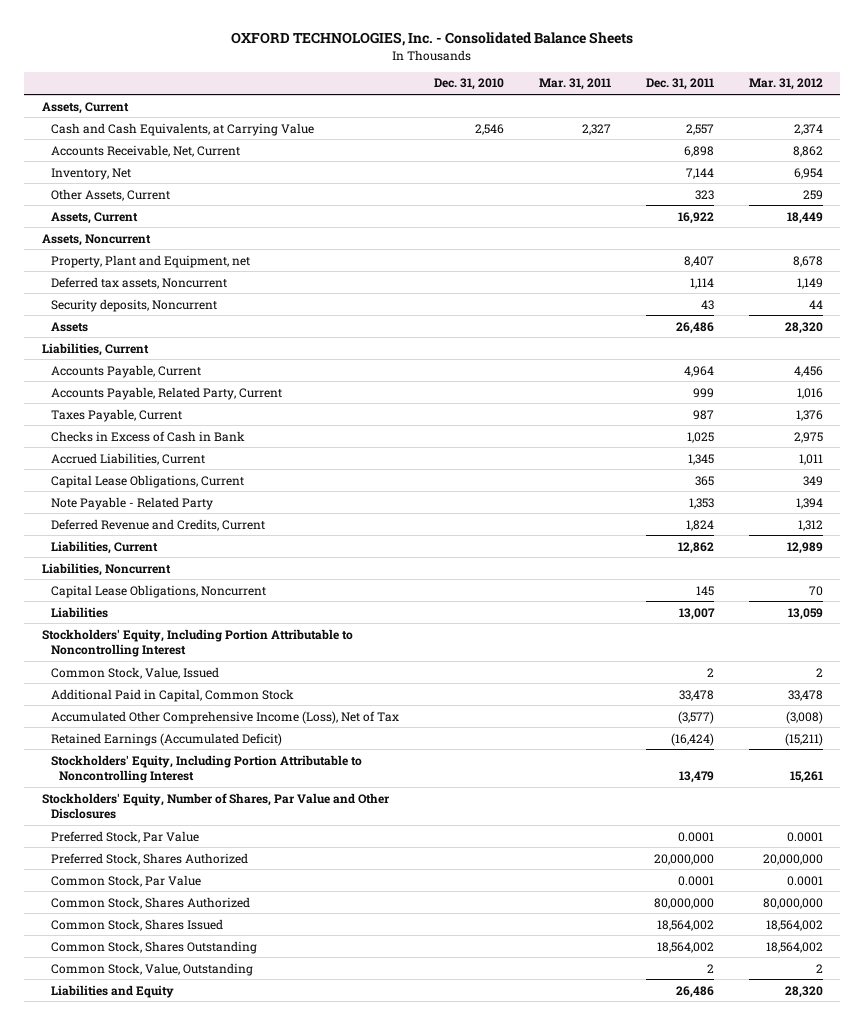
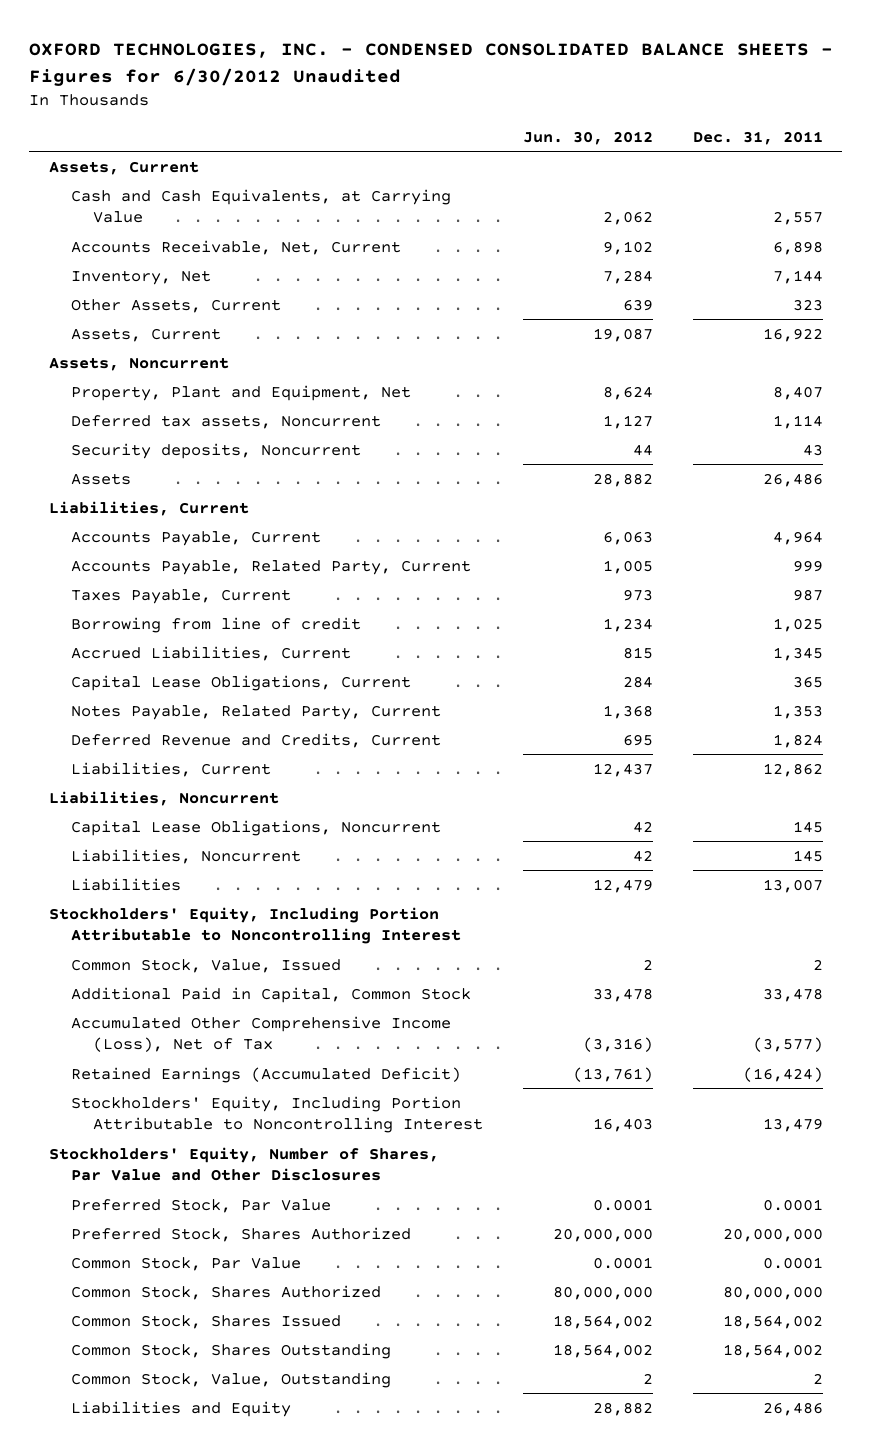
[231,32,634,47] OXFORD TECHNOLOGIES, Inc. - Consolidated Balance Sheets -> [28,43,833,87] OXFORD TECHNOLOGIES, INC. - CONDENSED CONSOLIDATED BALANCE SHEETS - Figures for 6/30/2012 Unaudited
[433,78,504,91] Dec. 31, 2010 -> none
[538,78,611,91] Mar. 31, 2011 -> none
[748,78,823,91] Mar. 31, 2012 -> none
none -> [522,130,653,145] Jun. 30, 2012
[50,254,250,268] Property, Plant and Equipment, net -> [70,384,411,401] Property, Plant and Equipment, Net
[50,430,245,442] Checks in Excess of Cash in Bank -> [70,616,361,633] Borrowing from line of credit
[50,496,213,510] Note Payable - Related Party -> [70,704,441,720] Notes Payable, Related Party, Current
none -> [70,848,301,864] Liabilities, Noncurrent

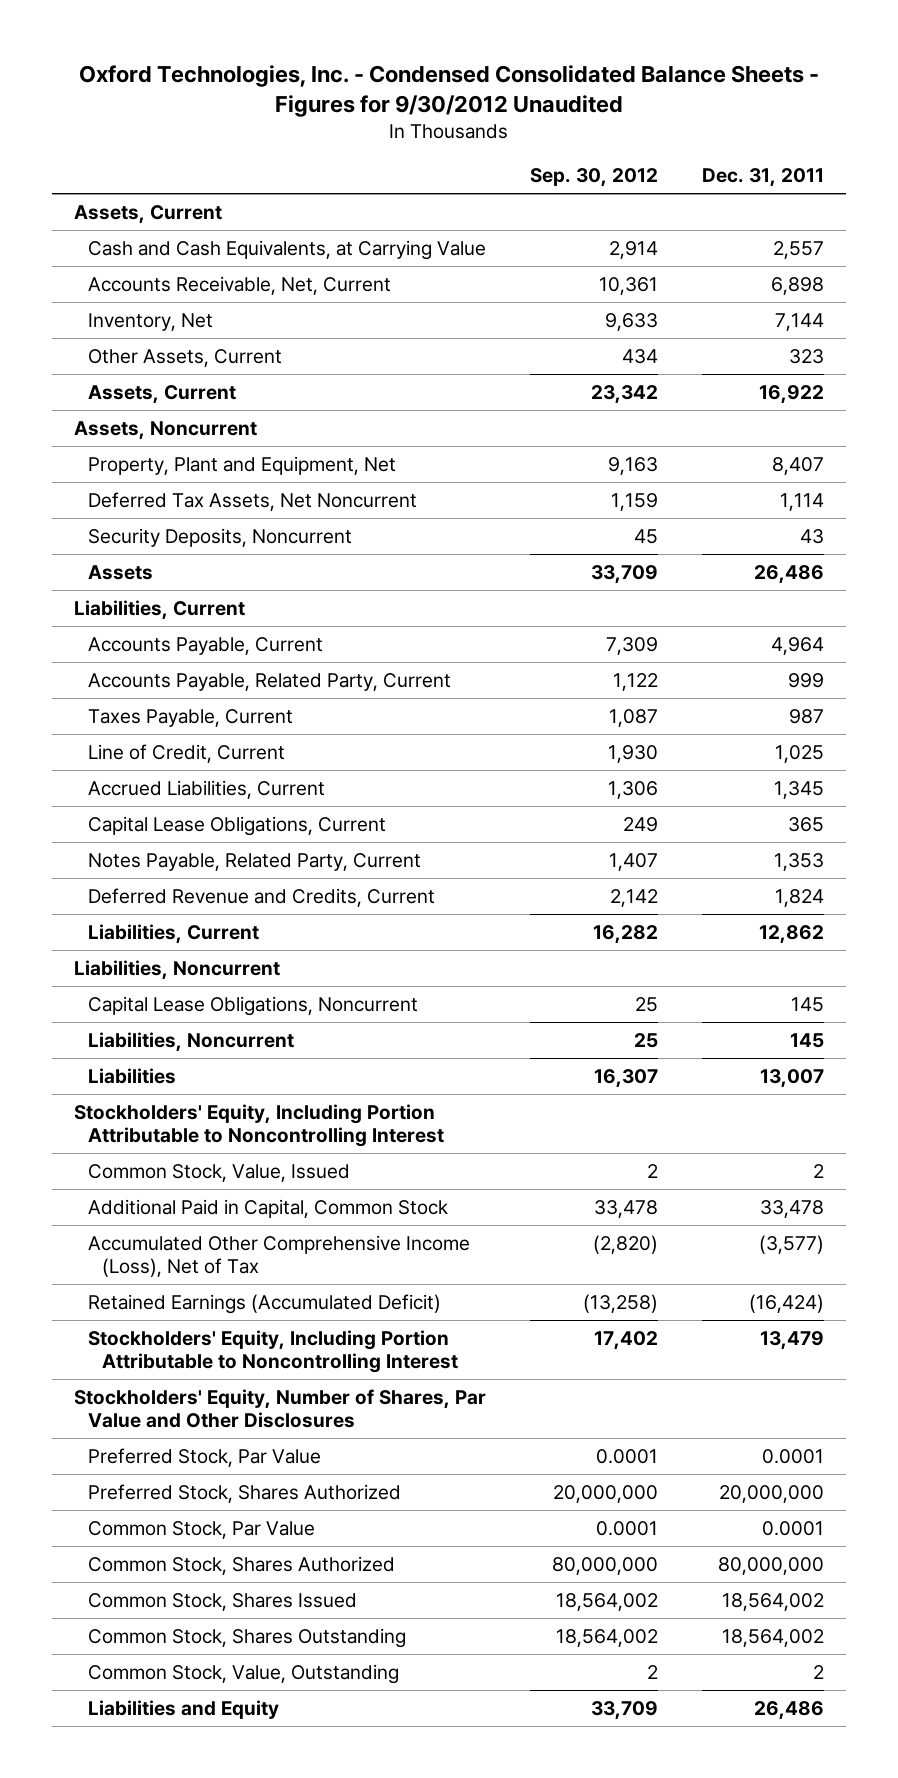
[28,43,833,87] OXFORD TECHNOLOGIES, INC. - CONDENSED CONSOLIDATED BALANCE SHEETS - Figures for 6/30/2012 Unaudited -> [79,64,820,117] Oxford Technologies, Inc. - Condensed Consolidated Balance Sheets - Figures for 9/30/2012 Unaudited
[522,130,653,145] Jun. 30, 2012 -> none
none -> [530,168,659,188] Sep. 30, 2012
[70,414,381,429] Deferred tax assets, Noncurrent -> [87,491,417,511] Deferred Tax Assets, Net Noncurrent
[70,442,361,459] Security deposits, Noncurrent -> [87,527,352,547] Security Deposits, Noncurrent
[70,616,361,633] Borrowing from line of credit -> [87,743,285,763] Line of Credit, Current

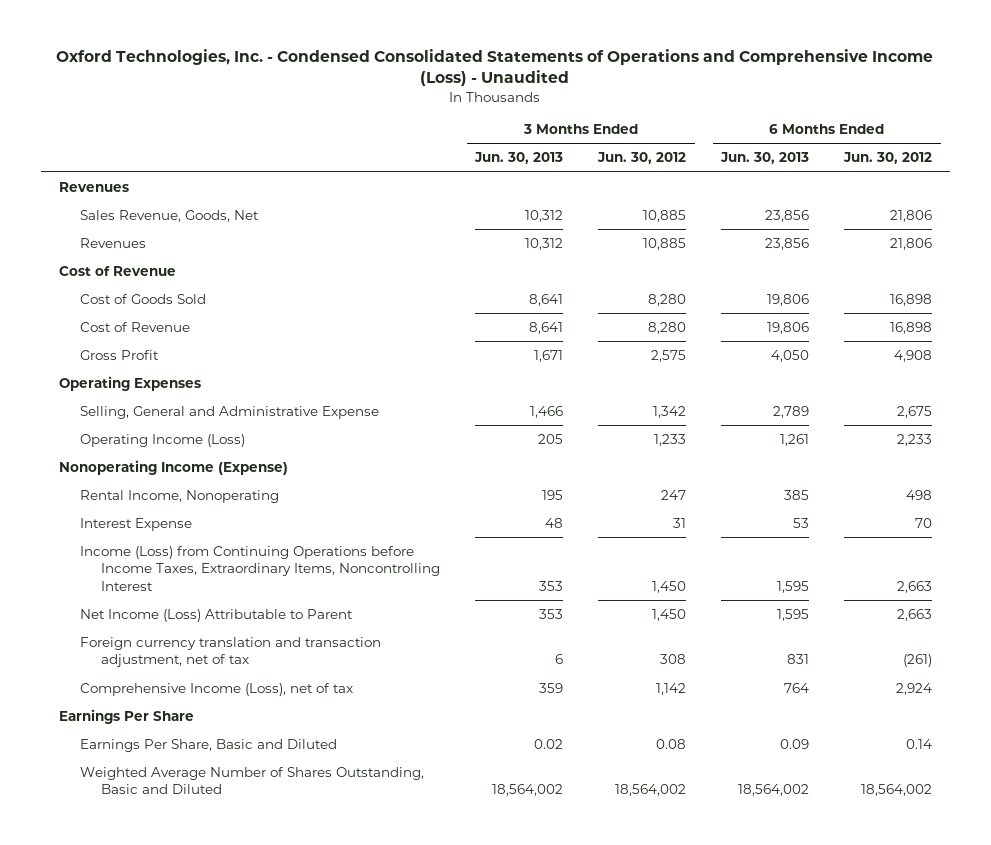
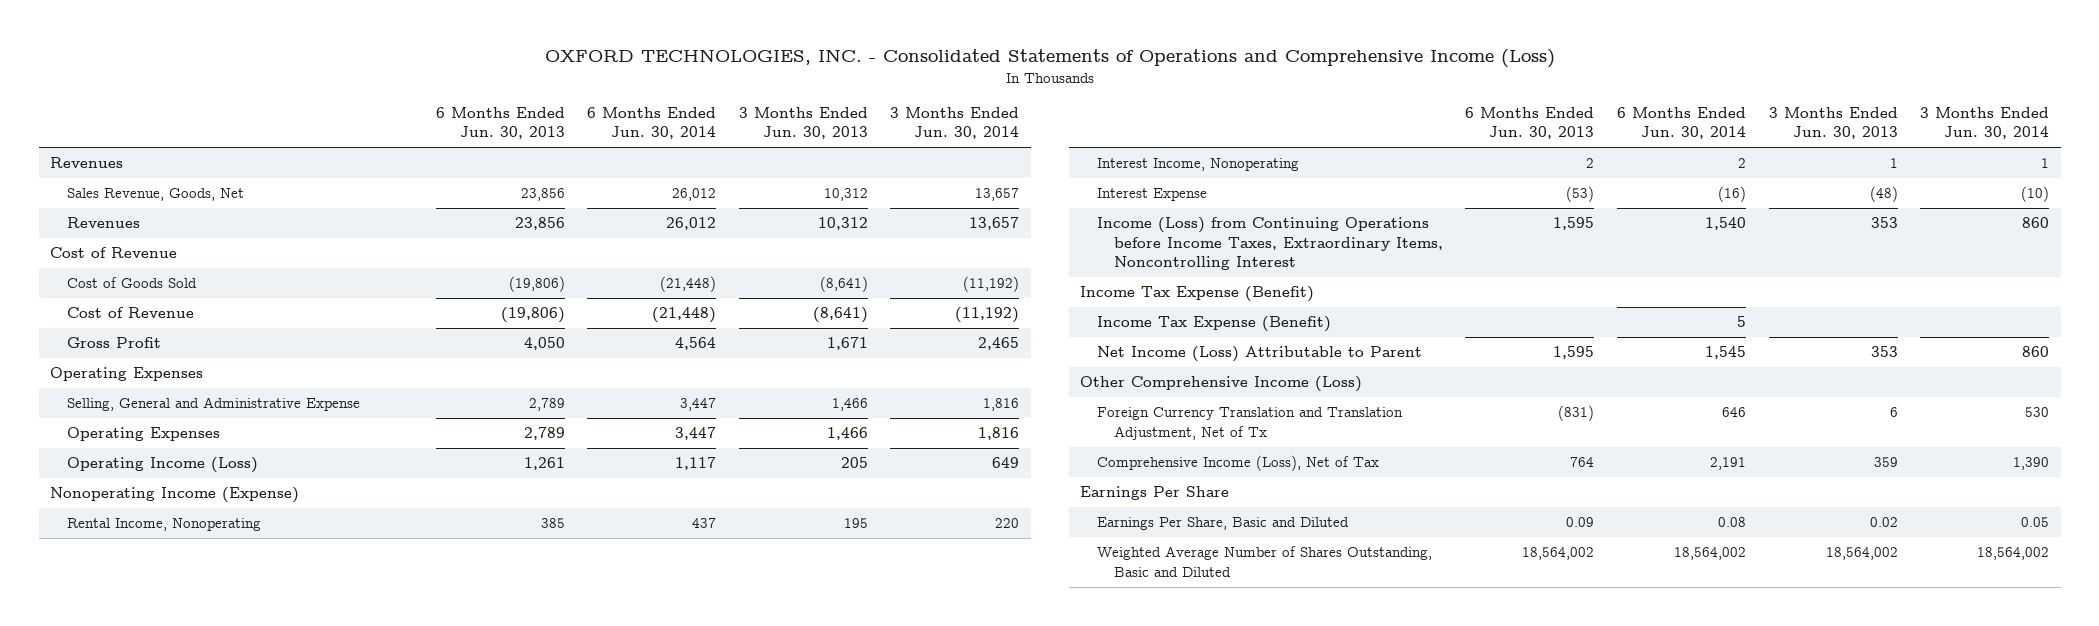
[56,49,934,87] Oxford Technologies, Inc. - Condensed Consolidated Statements of Operations and Comprehensive Income (Loss) - Unaudited -> [544,49,1555,69] OXFORD TECHNOLOGIES, INC. - Consolidated Statements of Operations and Comprehensive Income (Loss)
[597,152,687,165] Jun. 30, 2012 -> none
[843,152,933,165] Jun. 30, 2012 -> none
none -> [587,106,717,140] 6 Months Ended Jun. 30, 2014
none -> [890,106,1020,140] 3 Months Ended Jun. 30, 2014
[529,293,564,306] 8,641 -> [819,276,868,293] (8,641)
[767,293,810,306] 19,806 -> [508,276,565,293] (19,806)
[529,321,564,334] 8,641 -> [812,307,868,324] (8,641)
[767,321,810,334] 19,806 -> [500,307,565,324] (19,806)
none -> [67,427,221,442] Operating Expenses
none -> [1096,158,1299,172] Interest Income, Nonoperating
[545,517,564,528] 48 -> [1869,186,1898,203] (48)
[793,517,810,528] 53 -> [1566,186,1595,203] (53)
none -> [1079,286,1314,303] Income Tax Expense (Benefit)
none -> [1096,316,1331,333] Income Tax Expense (Benefit)
none -> [1079,376,1362,393] Other Comprehensive Income (Loss)
[80,636,382,668] Foreign currency translation and transaction adjustment, net of tax -> [1096,407,1403,440] Foreign Currency Translation and Translation Adjustment, Net of Tx
[787,654,810,665] 831 -> [1558,405,1595,422] (831)
[80,682,354,696] Comprehensive Income (Loss), net of tax -> [1096,455,1379,472] Comprehensive Income (Loss), Net of Tax

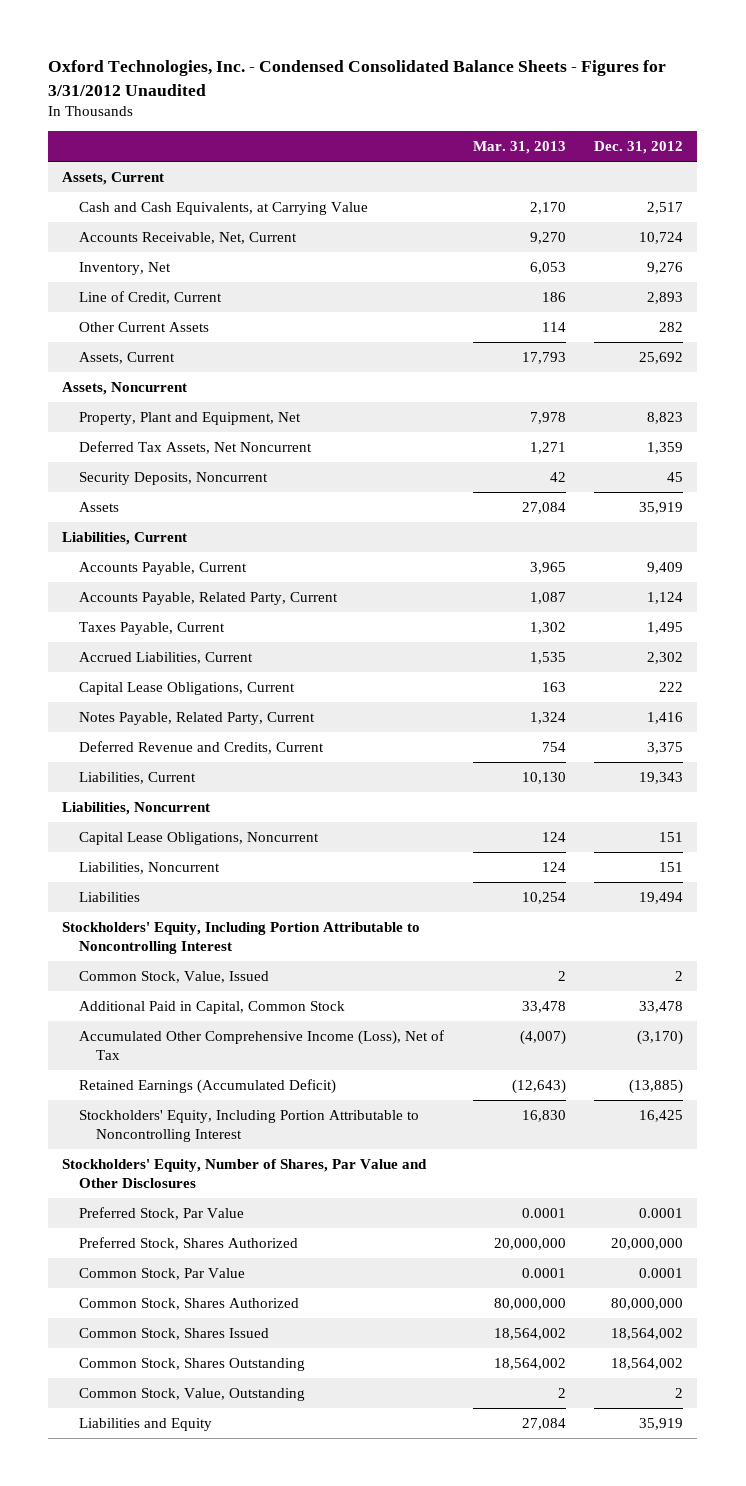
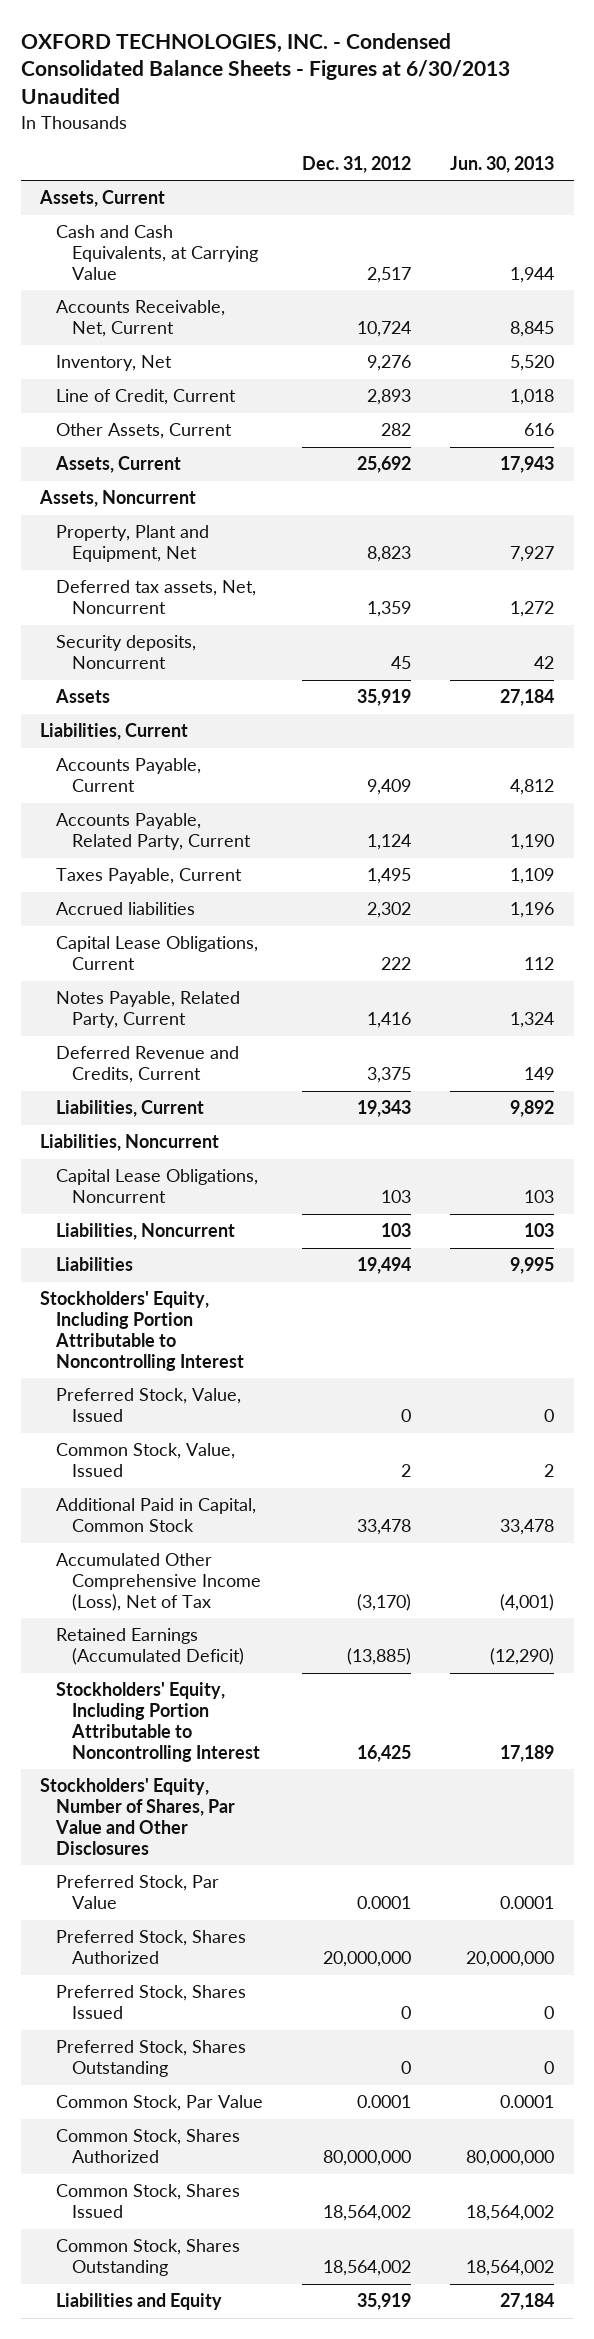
[48,59,667,96] Oxford Technologies, Inc. - Condensed Consolidated Balance Sheets - Figures for 3/31/2012 Unaudited -> [20,32,510,105] OXFORD TECHNOLOGIES, INC. - Condensed Consolidated Balance Sheets - Figures at 6/30/2013 Unaudited
[472,141,566,155] Mar. 31, 2013 -> none
none -> [450,155,555,173] Jun. 30, 2013
[79,321,210,332] Other Current Assets -> [56,423,233,440] Other Assets, Current
[79,440,313,454] Deferred Tax Assets, Net Noncurrent -> [56,580,257,615] Deferred tax assets, Net, Noncurrent
[79,471,269,485] Security Deposits, Noncurrent -> [56,635,197,670] Security deposits, Noncurrent
[79,651,254,664] Accrued Liabilities, Current -> [56,902,196,916] Accrued liabilities
[659,831,684,842] 151 -> [381,1190,412,1204] 103
[659,861,684,872] 151 -> [381,1223,412,1238] 103
none -> [56,1388,242,1423] Preferred Stock, Value, Issued
none -> [56,1985,247,2020] Preferred Stock, Shares Issued
none -> [56,2040,247,2078] Preferred Stock, Shares Outstanding
[79,1387,306,1401] Common Stock, Value, Outstanding -> none

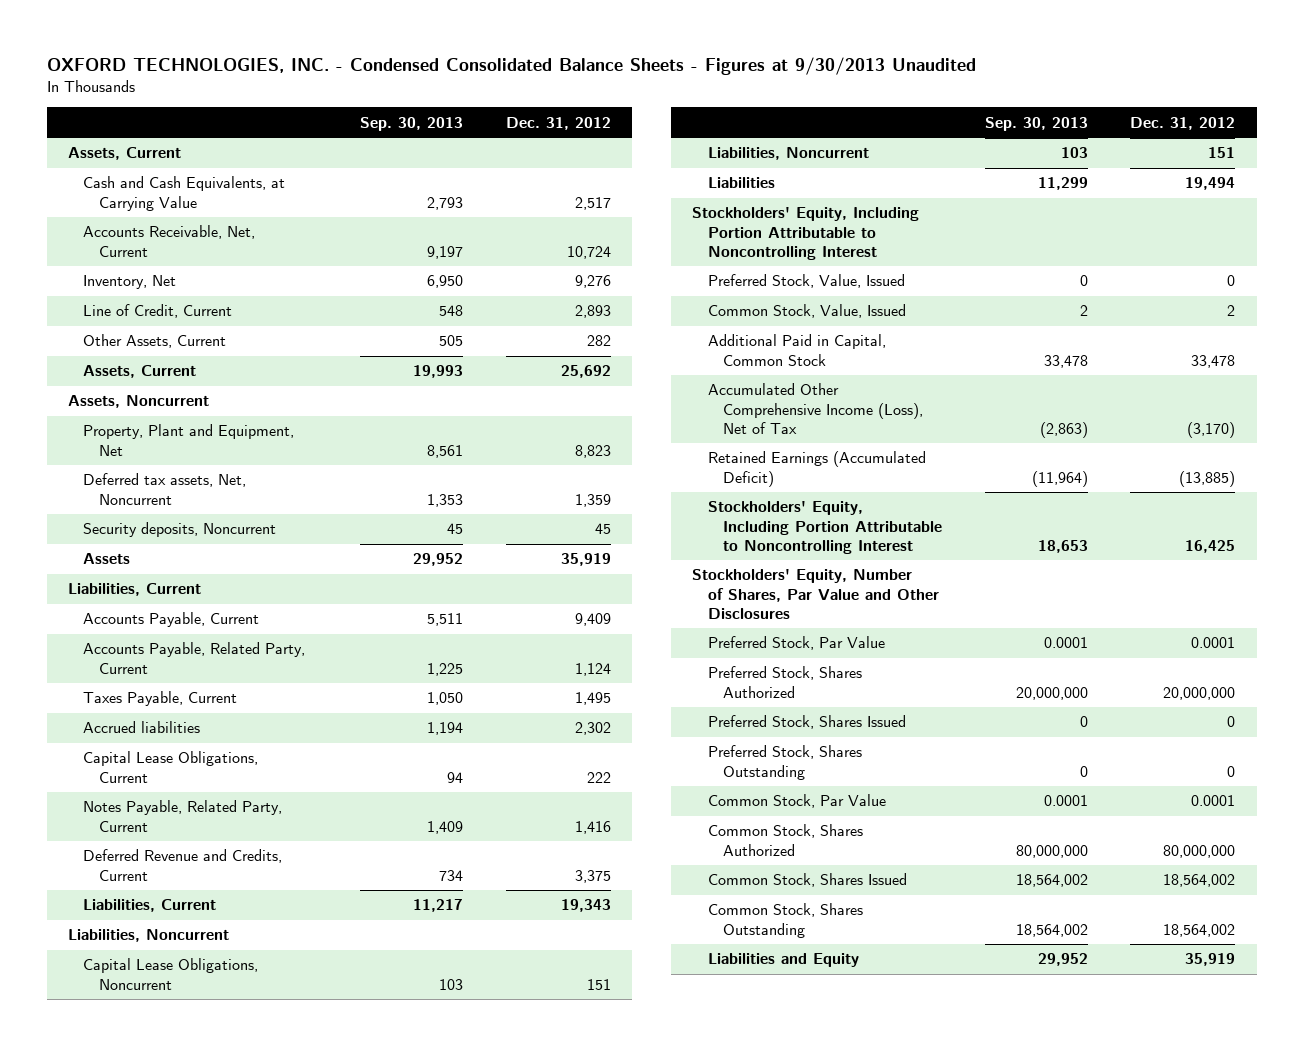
[20,32,510,105] OXFORD TECHNOLOGIES, INC. - Condensed Consolidated Balance Sheets - Figures at 6/30/2013 Unaudited -> [46,56,976,75] OXFORD TECHNOLOGIES, INC. - Condensed Consolidated Balance Sheets - Figures at 9/30/2013 Unaudited
[450,155,555,173] Jun. 30, 2013 -> none
none -> [360,116,464,131] Sep. 30, 2013
[381,1190,412,1204] 103 -> [587,978,612,990] 151
[381,1223,412,1238] 103 -> [1208,147,1236,159] 151

